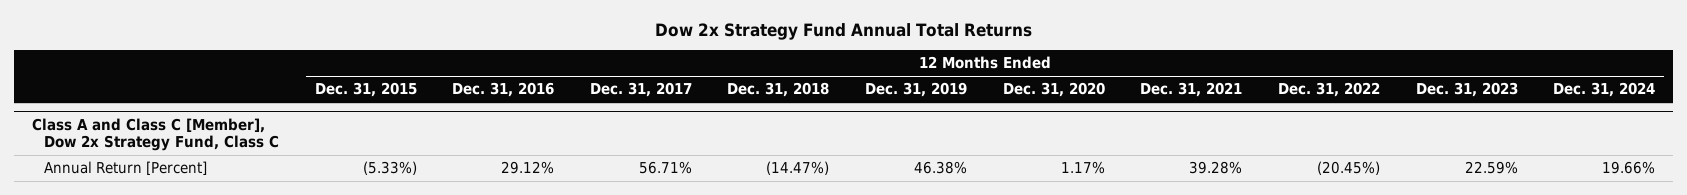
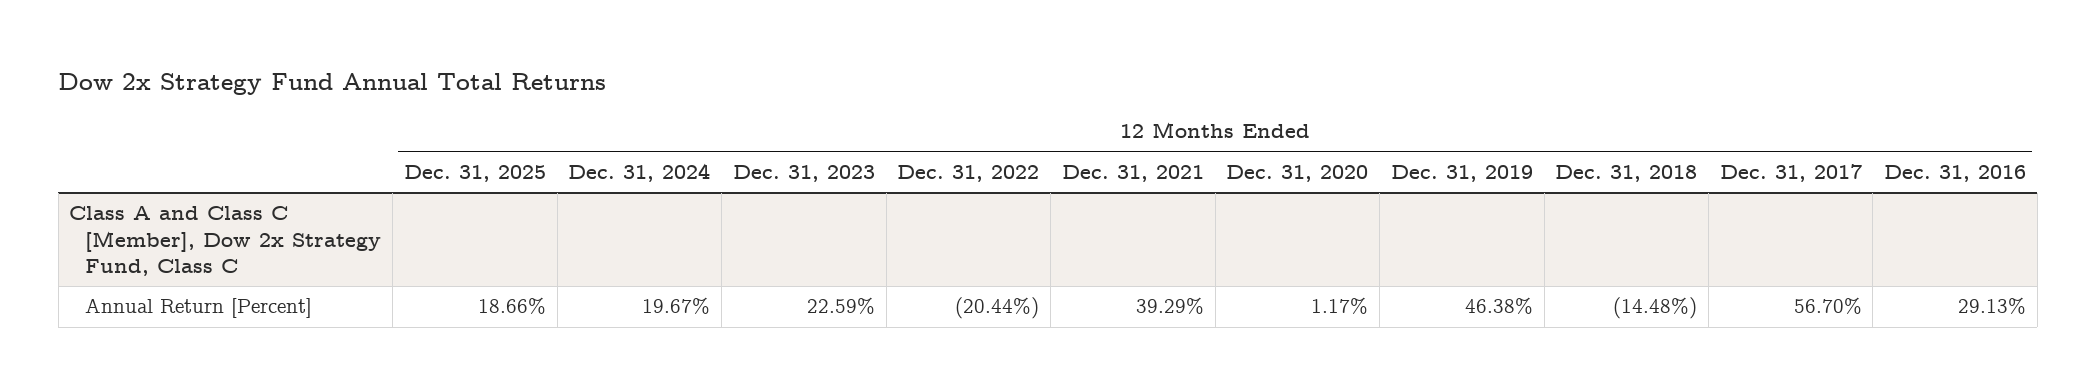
[314,82,417,98] Dec. 31, 2015 -> none
none -> [403,164,546,182] Dec. 31, 2025
[501,161,555,175] 29.12% -> [1958,297,2027,315] 29.13%
[638,161,692,175] 56.71% -> [1793,297,1862,315] 56.70%
[766,161,830,176] (14.47%) -> [1613,297,1698,320] (14.48%)
[1189,161,1243,175] 39.28% -> [1135,297,1204,315] 39.29%
[1316,161,1380,176] (20.45%) -> [955,297,1040,320] (20.44%)
[1602,161,1656,175] 19.66% -> [642,297,711,315] 19.67%

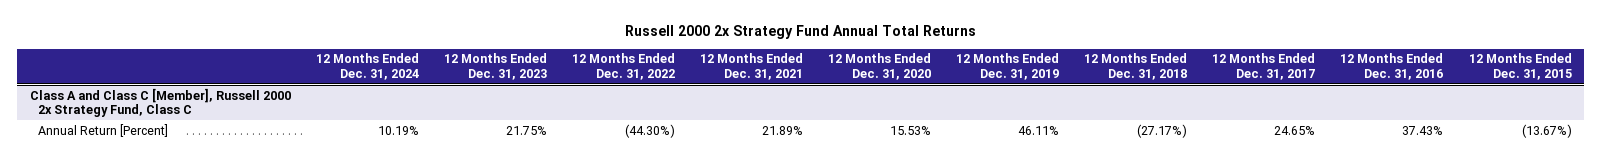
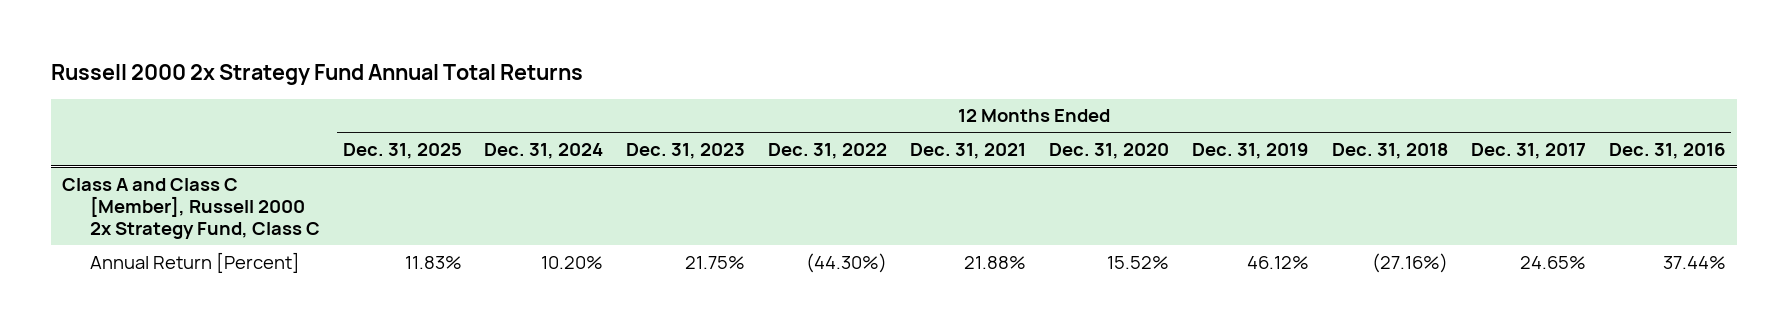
[1468,53,1572,80] 12 Months Ended Dec. 31, 2015 -> none
none -> [342,142,462,159] Dec. 31, 2025
[377,125,419,135] 10.19% -> [541,255,604,269] 10.20%
[762,125,804,135] 21.89% -> [964,255,1027,269] 21.88%
[890,125,932,135] 15.53% -> [1107,255,1170,269] 15.52%
[1018,125,1060,135] 46.11% -> [1246,255,1309,269] 46.12%
[1137,123,1188,138] (27.17%) -> [1371,252,1448,273] (27.16%)
[1402,125,1444,135] 37.43% -> [1662,255,1726,269] 37.44%

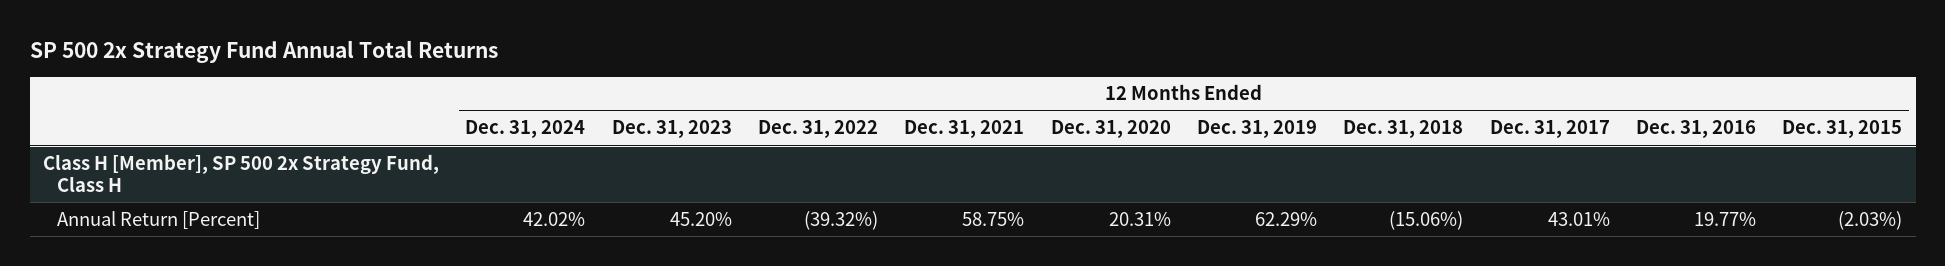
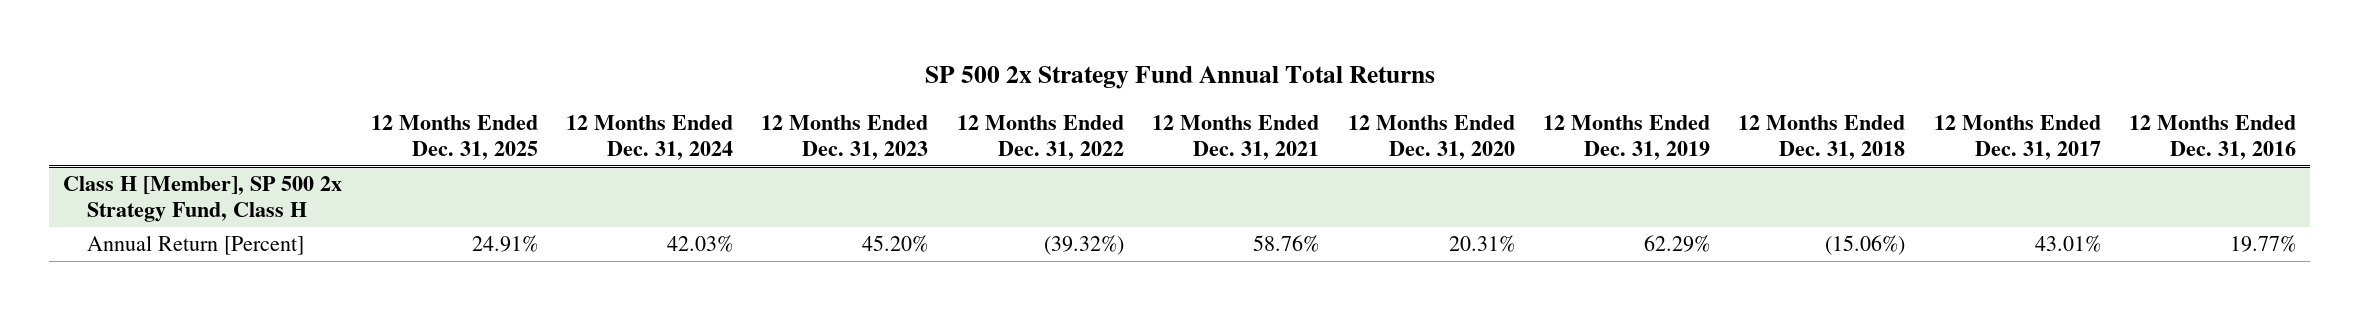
[1782,120,1903,139] Dec. 31, 2015 -> none
none -> [370,114,538,160] 12 Months Ended Dec. 31, 2025
[523,211,586,226] 42.02% -> [667,235,734,253] 42.03%
[962,211,1025,226] 58.75% -> [1253,235,1320,253] 58.76%

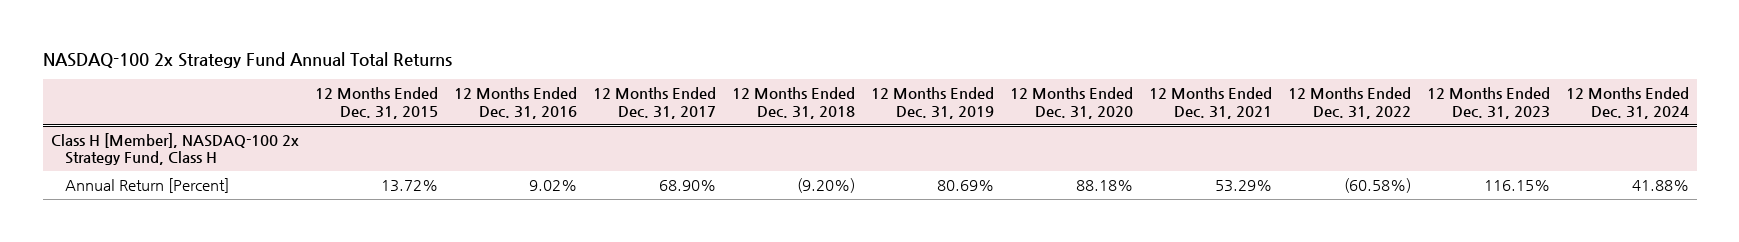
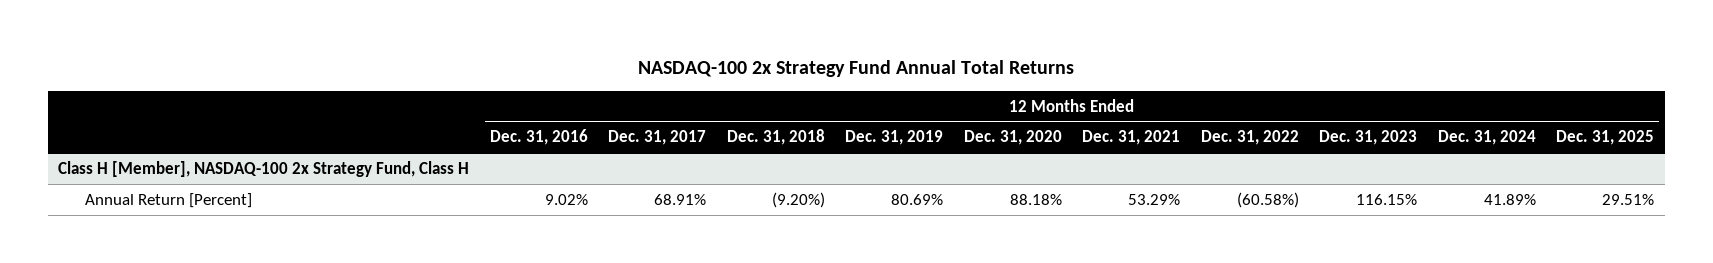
[314,87,438,119] 12 Months Ended Dec. 31, 2015 -> none
none -> [1556,130,1655,146] Dec. 31, 2025
[658,180,716,192] 68.90% -> [654,193,707,205] 68.91%
[1631,180,1689,192] 41.88% -> [1483,193,1536,205] 41.89%

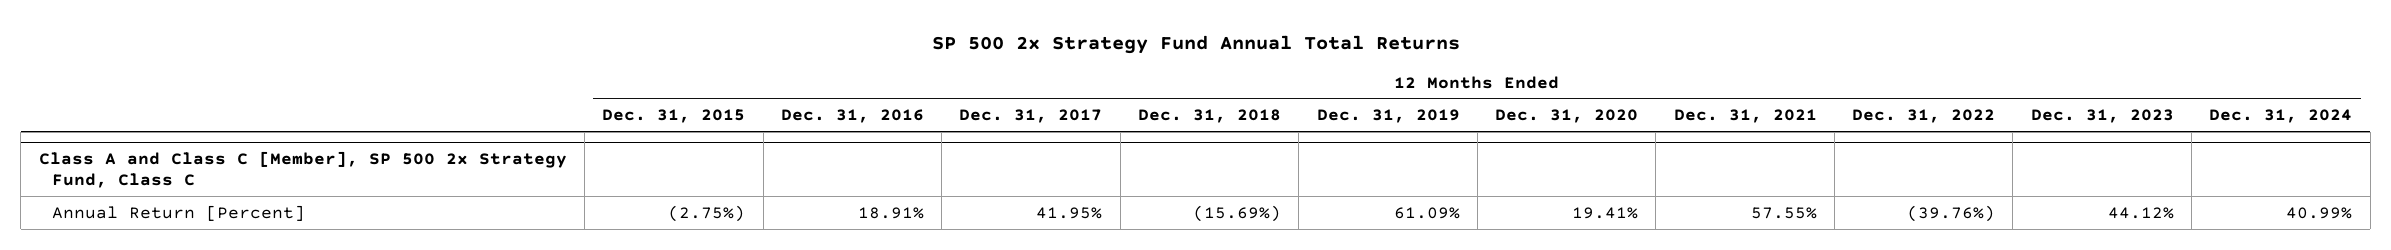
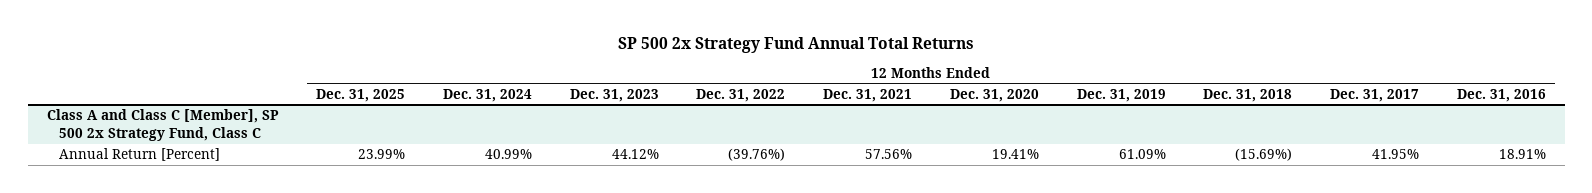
[602,109,746,124] Dec. 31, 2015 -> none
none -> [316,88,406,102] Dec. 31, 2025
[1750,206,1817,219] 57.55% -> [865,149,913,160] 57.56%

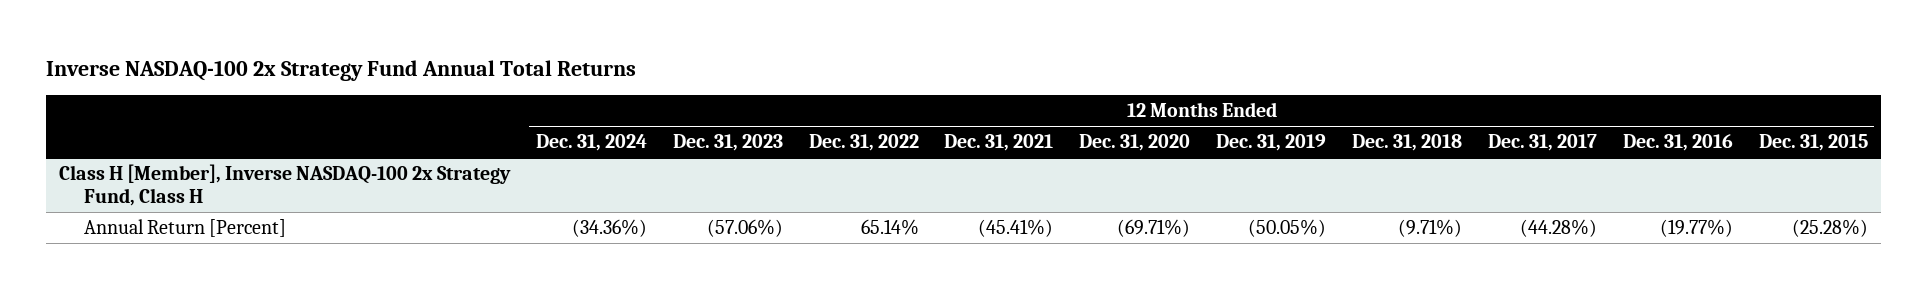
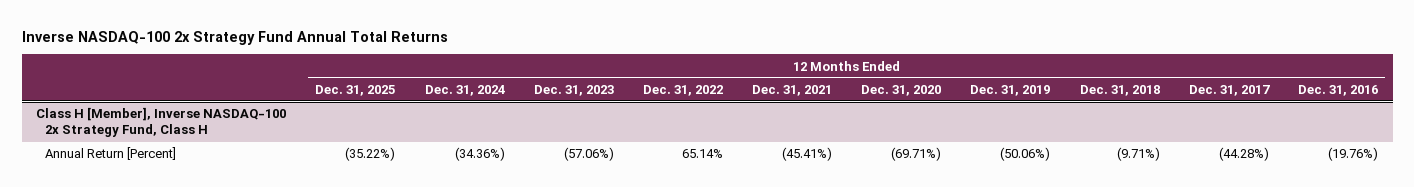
[1758,134,1868,152] Dec. 31, 2015 -> none
none -> [315,84,396,96] Dec. 31, 2025
[1248,219,1327,238] (50.05%) -> [1000,147,1051,162] (50.06%)
[1659,219,1733,238] (19.77%) -> [1327,147,1378,162] (19.76%)

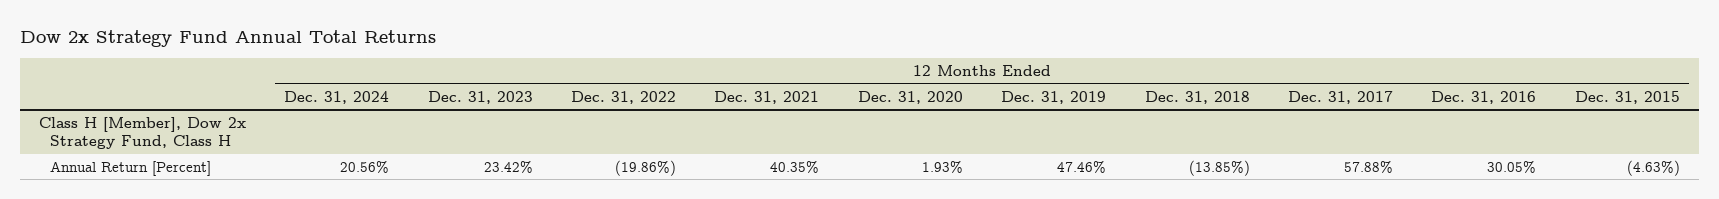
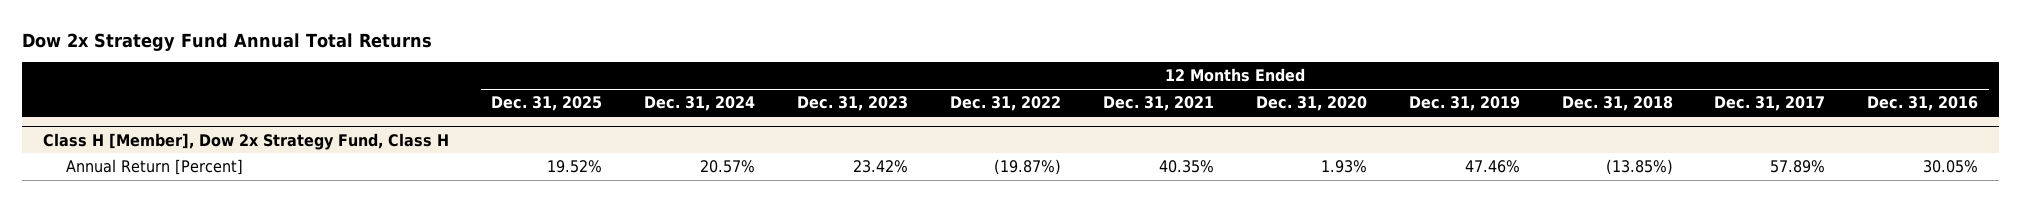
[1574,90,1680,104] Dec. 31, 2015 -> none
none -> [491,96,603,112] Dec. 31, 2025
[340,159,390,173] 20.56% -> [700,160,756,174] 20.57%
[615,159,677,176] (19.86%) -> [993,159,1061,176] (19.87%)
[1344,159,1394,173] 57.88% -> [1770,160,1826,174] 57.89%

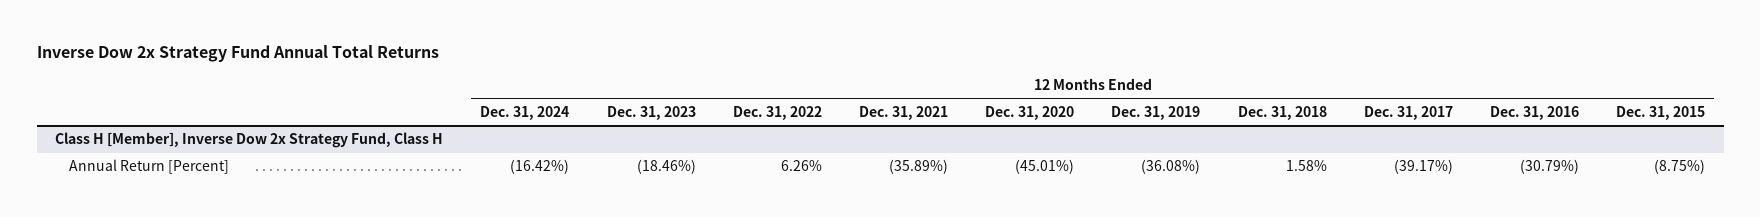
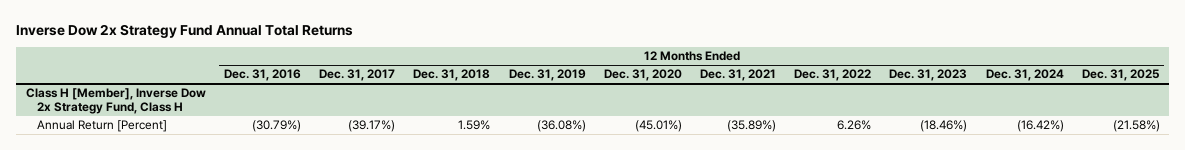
[1616,106,1706,121] Dec. 31, 2015 -> none
none -> [1081,69,1160,82] Dec. 31, 2025
[1285,160,1327,172] 1.58% -> [458,120,491,131] 1.59%

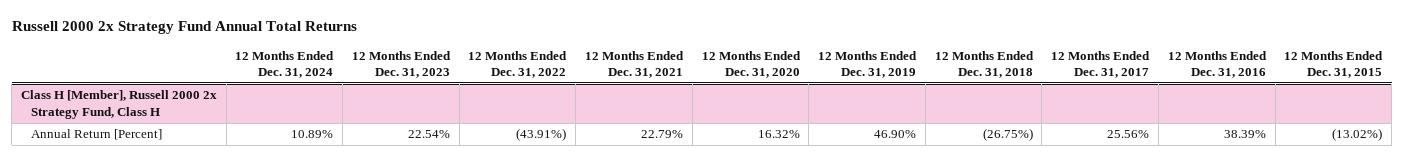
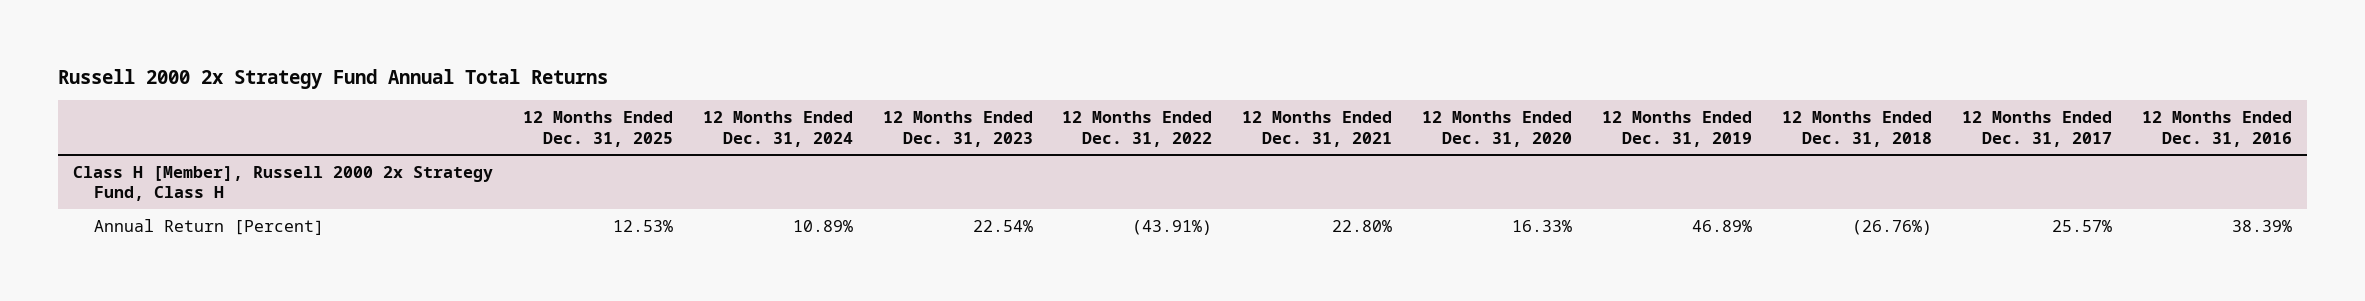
[1284,50,1384,78] 12 Months Ended Dec. 31, 2015 -> none
none -> [522,110,673,147] 12 Months Ended Dec. 31, 2025
[641,130,684,139] 22.79% -> [1332,219,1393,232] 22.80%
[757,130,800,139] 16.32% -> [1512,219,1573,232] 16.33%
[874,130,917,139] 46.90% -> [1692,219,1753,232] 46.89%
[982,128,1033,142] (26.75%) -> [1852,219,1933,235] (26.76%)
[1107,130,1150,139] 25.56% -> [2051,219,2112,232] 25.57%

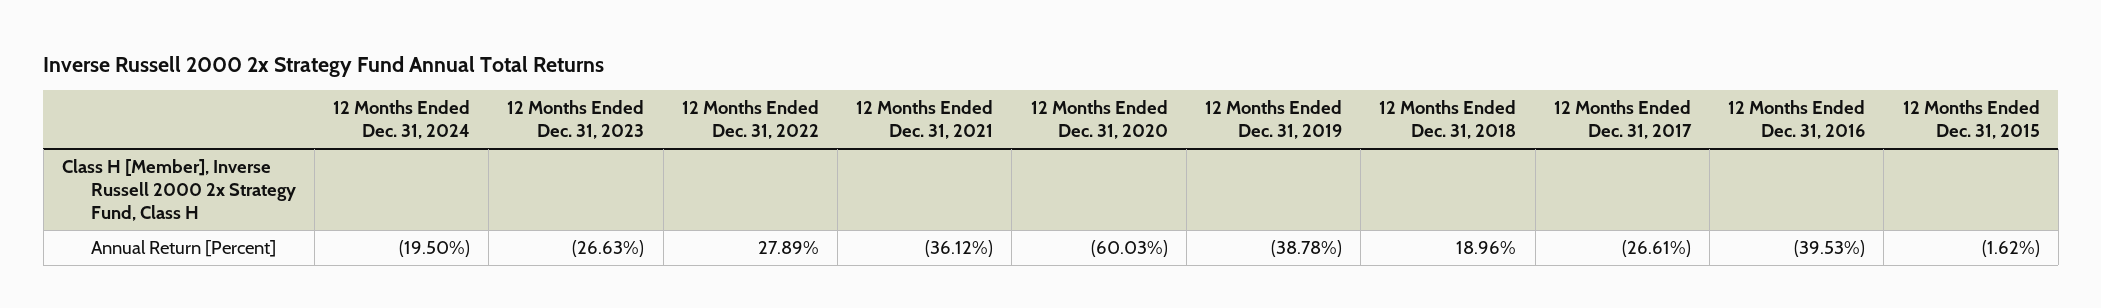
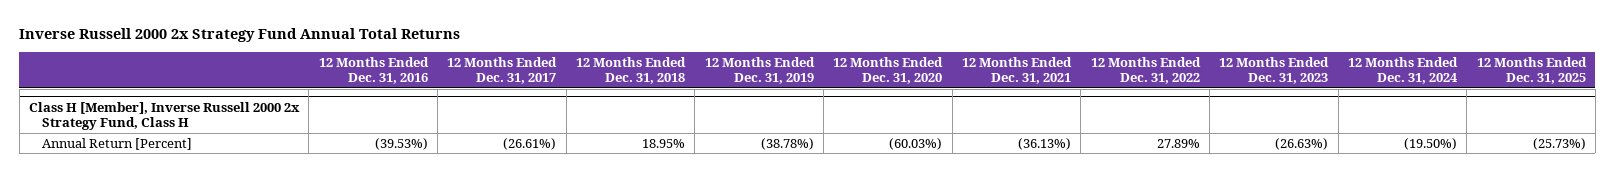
[1902,100,2040,140] 12 Months Ended Dec. 31, 2015 -> none
none -> [1476,56,1587,85] 12 Months Ended Dec. 31, 2025
[925,239,994,257] (36.12%) -> [1017,137,1071,150] (36.13%)
[1456,240,1517,254] 18.96% -> [641,138,685,148] 18.95%

